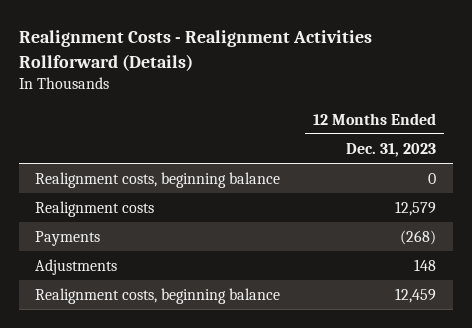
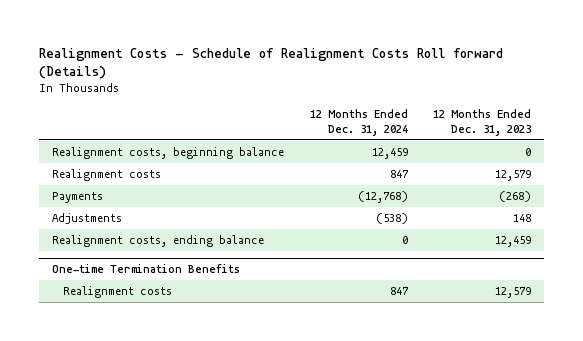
[19,30,373,71] Realignment Costs - Realignment Activities Rollforward (Details) -> [39,47,504,79] Realignment Costs - Schedule of Realignment Costs Roll forward (Details)
none -> [309,109,408,136] 12 Months Ended Dec. 31, 2024
[35,287,281,304] Realignment costs, beginning balance -> [52,235,265,248] Realignment costs, ending balance
none -> [52,264,241,274] One-time Termination Benefits
none -> [63,286,173,299] Realignment costs

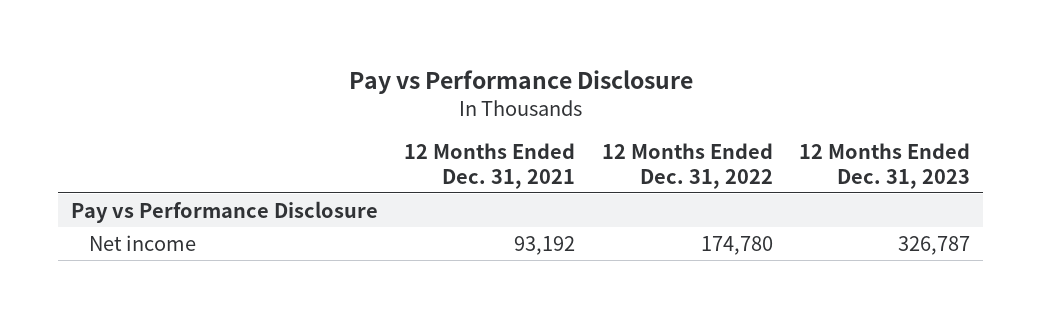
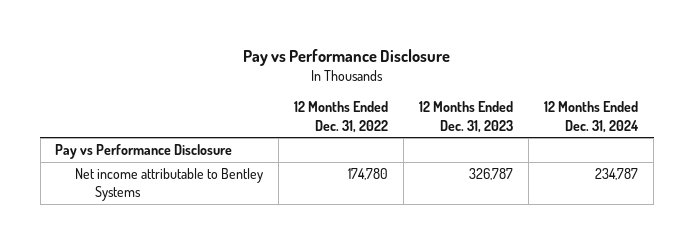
[404,143,576,189] 12 Months Ended Dec. 31, 2021 -> none
none -> [544,101,640,133] 12 Months Ended Dec. 31, 2024
[89,234,197,251] Net income -> [75,167,264,202] Net income attributable to Bentley Systems

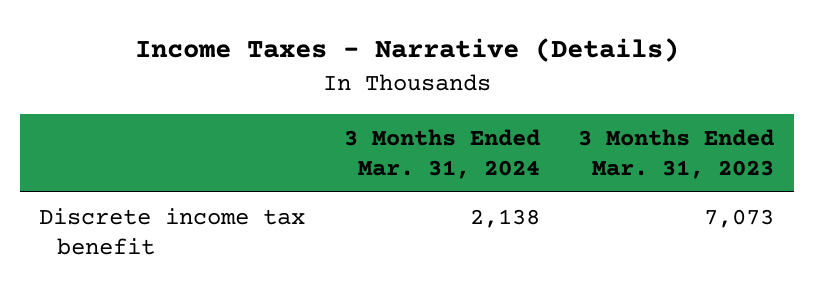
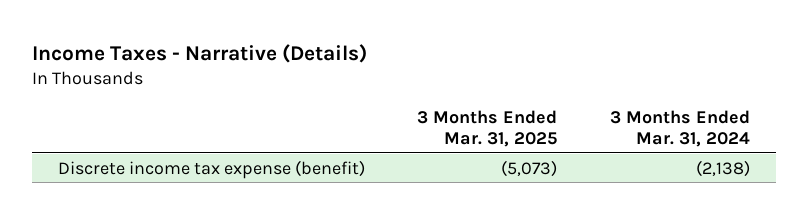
[578,128,775,179] 3 Months Ended Mar. 31, 2023 -> none
none -> [417,109,558,148] 3 Months Ended Mar. 31, 2025
[39,207,306,255] Discrete income tax benefit -> [57,159,365,179] Discrete income tax expense (benefit)
[469,208,540,228] 2,138 -> [695,159,750,177] (2,138)

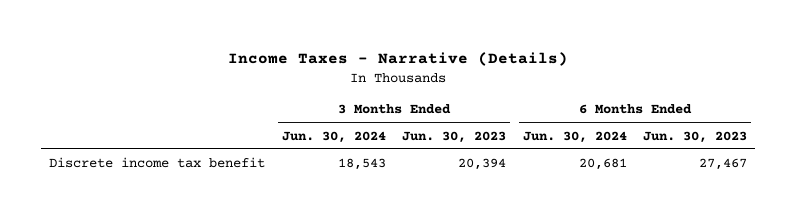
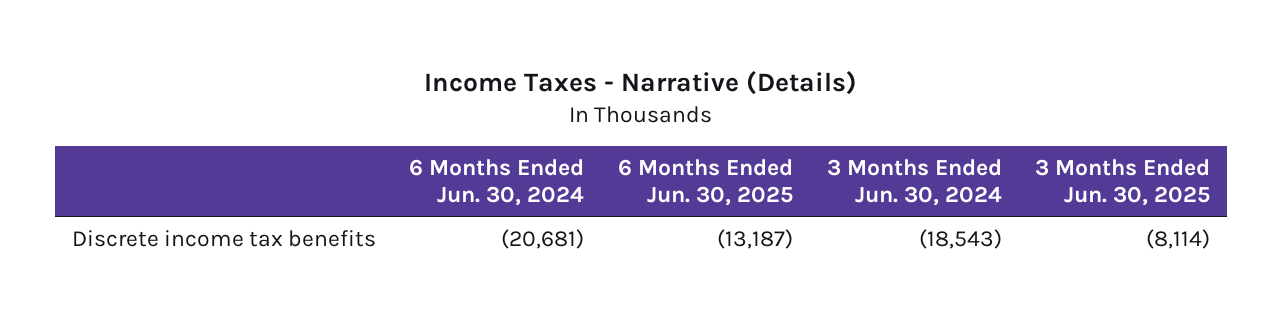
[402,130,507,143] Jun. 30, 2023 -> none
[643,130,748,143] Jun. 30, 2023 -> none
none -> [618,158,794,206] 6 Months Ended Jun. 30, 2025
none -> [1035,158,1211,206] 3 Months Ended Jun. 30, 2025
[49,157,266,169] Discrete income tax benefit -> [71,230,376,248] Discrete income tax benefits
[337,158,386,171] 18,543 -> [918,229,1002,250] (18,543)
[578,158,627,171] 20,681 -> [501,229,585,250] (20,681)

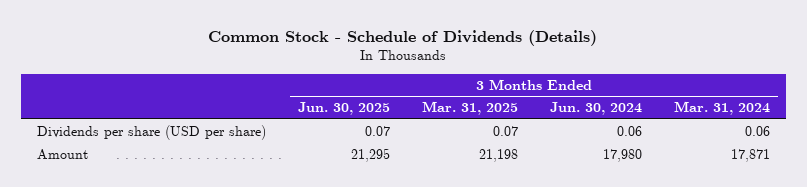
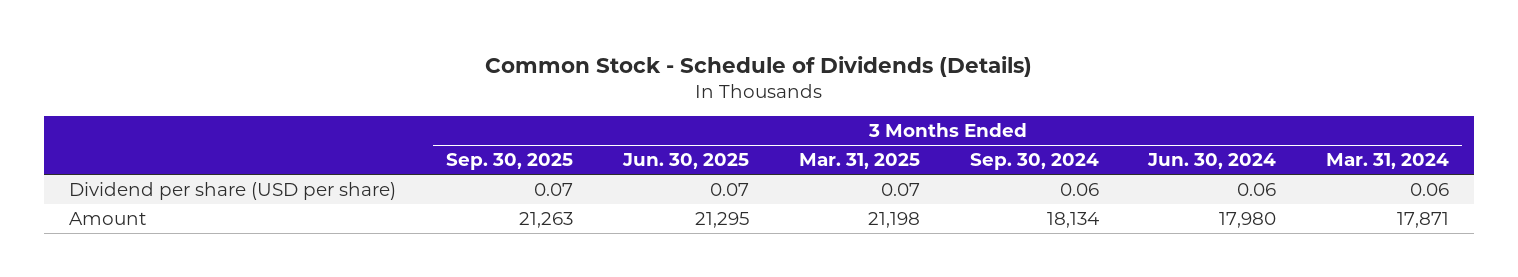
none -> [445,153,573,171] Sep. 30, 2025
none -> [969,153,1099,171] Sep. 30, 2024
[37,124,267,140] Dividends per share (USD per share) -> [68,181,396,200] Dividend per share (USD per share)

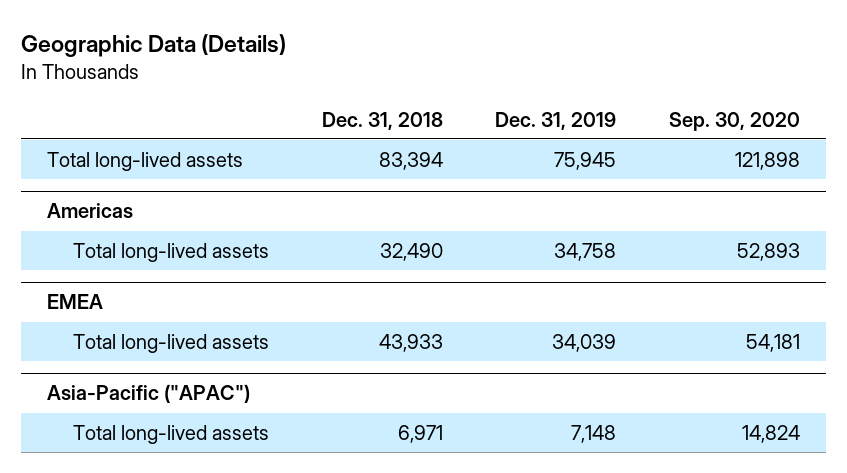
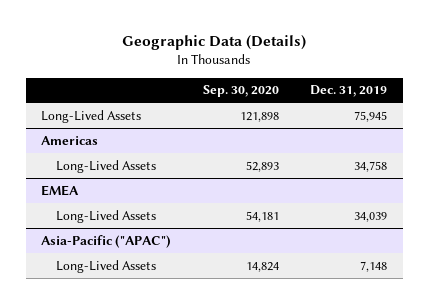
[321,111,443,130] Dec. 31, 2018 -> none
[46,152,243,172] Total long-lived assets -> [41,109,142,123] Long-Lived Assets
[73,243,270,263] Total long-lived assets -> [55,159,156,173] Long-Lived Assets
[73,334,270,354] Total long-lived assets -> [55,209,156,223] Long-Lived Assets
[73,425,270,445] Total long-lived assets -> [55,259,156,273] Long-Lived Assets

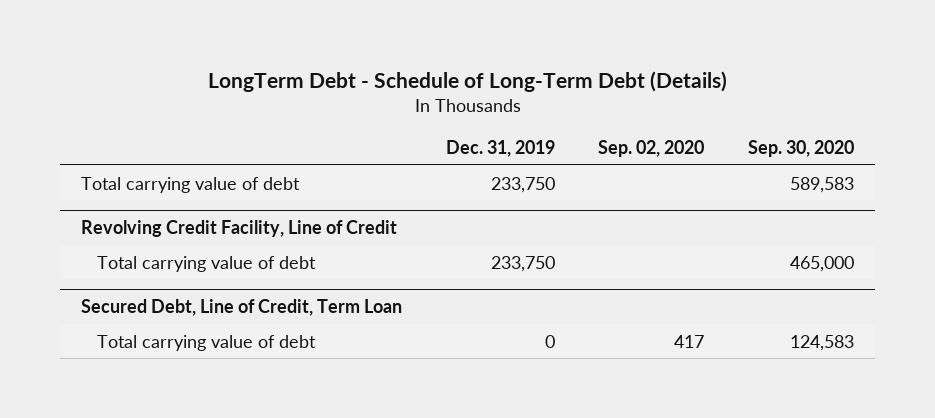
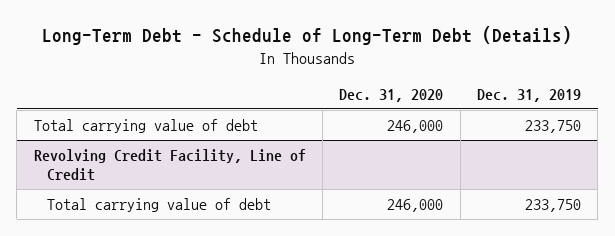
[207,70,727,92] LongTerm Debt - Schedule of Long-Term Debt (Details) -> [42,26,573,46] Long-Term Debt - Schedule of Long-Term Debt (Details)
[598,139,705,157] Sep. 02, 2020 -> none
[747,139,854,157] Sep. 30, 2020 -> none
none -> [339,88,444,102] Dec. 31, 2020
[81,299,403,317] Secured Debt, Line of Credit, Term Loan -> none
[96,334,316,351] Total carrying value of debt -> none

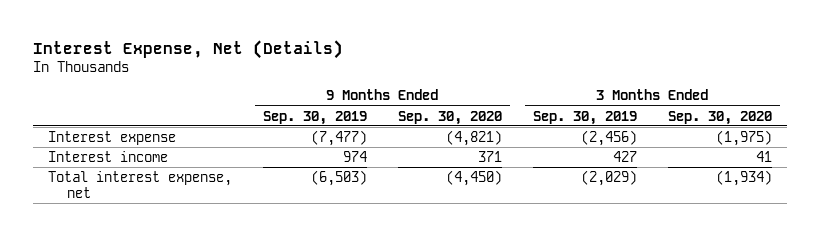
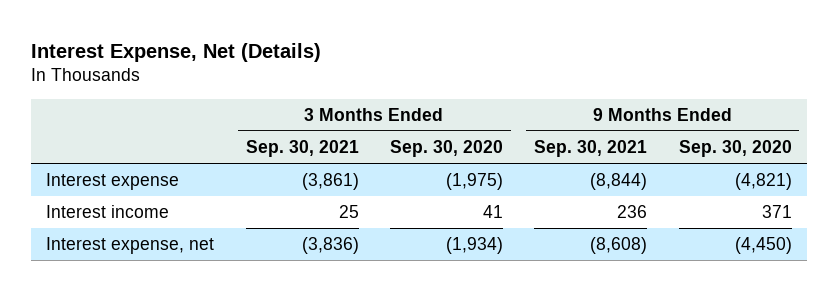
[262,110,367,125] Sep. 30, 2019 -> none
[532,110,637,125] Sep. 30, 2019 -> none
none -> [245,139,359,157] Sep. 30, 2021
none -> [534,139,648,157] Sep. 30, 2021
[48,170,233,198] Total interest expense, net -> [46,237,215,255] Interest expense, net

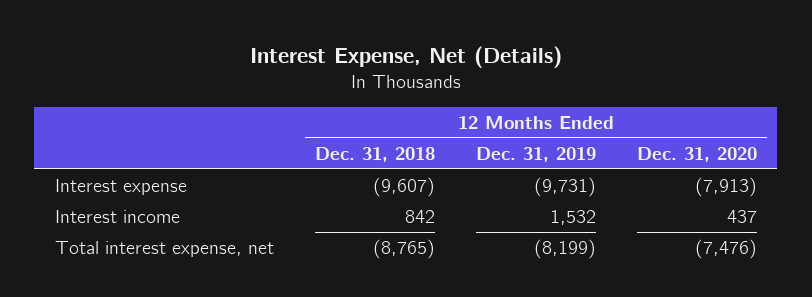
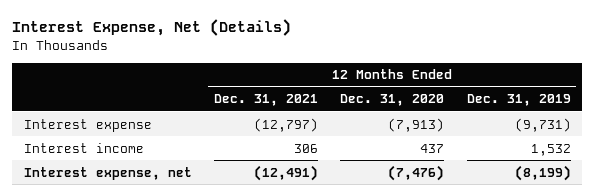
[314,146,435,162] Dec. 31, 2018 -> none
none -> [214,94,319,107] Dec. 31, 2021
[54,240,274,257] Total interest expense, net -> [23,166,192,180] Interest expense, net

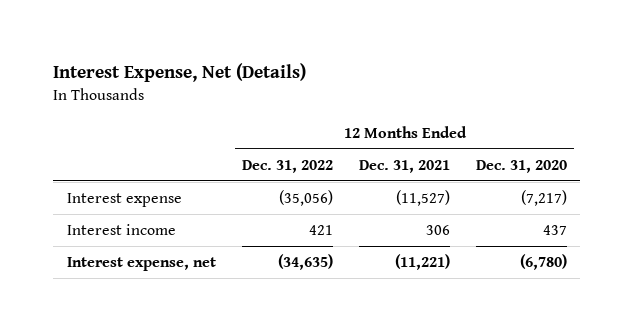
[466,94,571,107] Dec. 31, 2019 -> none
none -> [241,159,333,173] Dec. 31, 2022
[254,117,319,132] (12,797) -> [396,190,451,207] (11,527)
[388,117,445,132] (7,913) -> [521,190,568,207] (7,217)
[254,164,319,181] (12,491) -> [395,254,451,271] (11,221)
[388,164,445,181] (7,476) -> [520,254,568,271] (6,780)

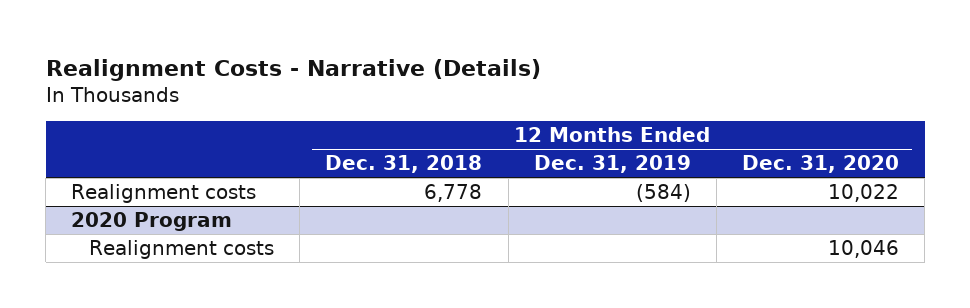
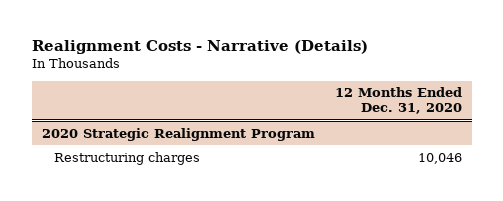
[325,155,483,174] Dec. 31, 2018 -> none
[533,155,691,174] Dec. 31, 2019 -> none
[71,184,257,204] Realignment costs -> none
[71,212,233,232] 2020 Program -> [41,127,315,141] 2020 Strategic Realignment Program
[88,240,274,260] Realignment costs -> [54,151,201,165] Restructuring charges

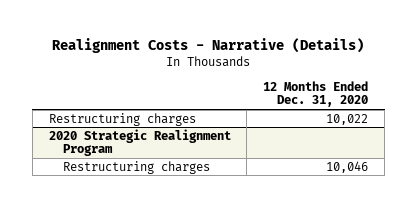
none -> [48,112,196,126] Restructuring charges

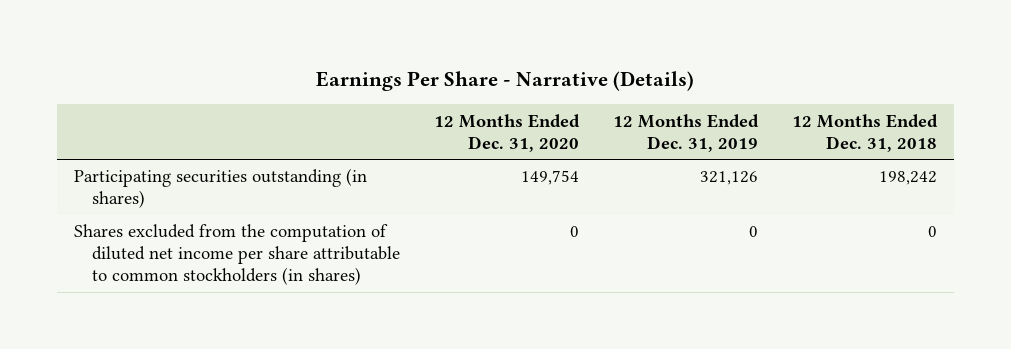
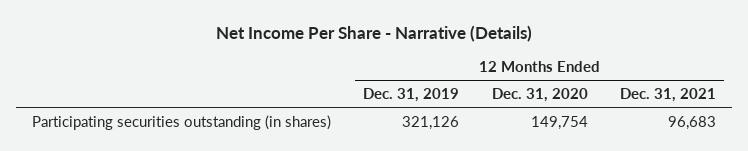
[316,70,695,91] Earnings Per Share - Narrative (Details) -> [216,24,533,42] Net Income Per Share - Narrative (Details)
[791,113,938,152] 12 Months Ended Dec. 31, 2018 -> none
none -> [619,87,716,102] Dec. 31, 2021
[74,224,400,286] Shares excluded from the computation of diluted net income per share attributable to common stockholders (in shares) -> none

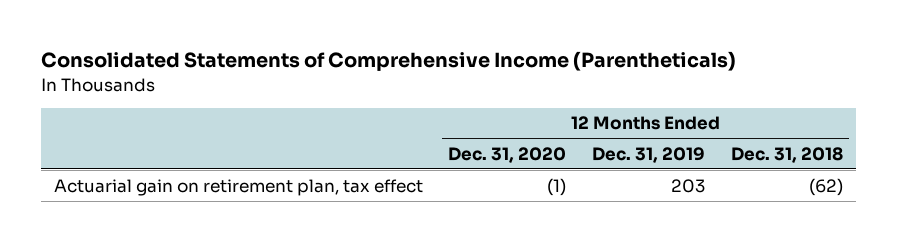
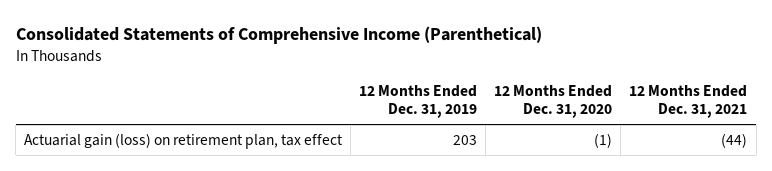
[40,51,736,72] Consolidated Statements of Comprehensive Income (Parentheticals) -> [15,25,542,44] Consolidated Statements of Comprehensive Income (Parenthetical)
[730,146,843,163] Dec. 31, 2018 -> none
none -> [629,85,748,119] 12 Months Ended Dec. 31, 2021
[53,178,423,196] Actuarial gain on retirement plan, tax effect -> [24,132,344,149] Actuarial gain (loss) on retirement plan, tax effect

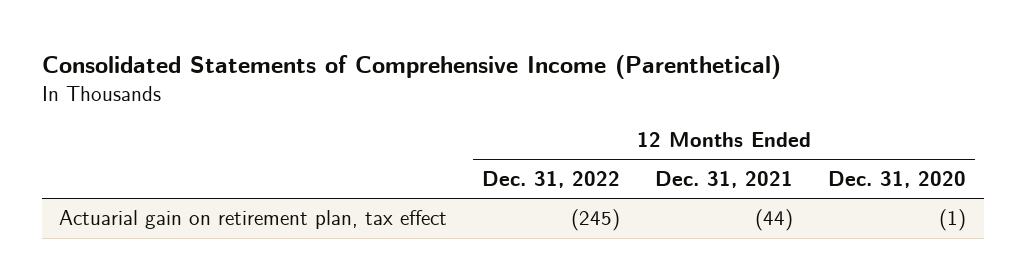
[359,85,478,119] 12 Months Ended Dec. 31, 2019 -> none
none -> [482,171,621,189] Dec. 31, 2022
[24,132,344,149] Actuarial gain (loss) on retirement plan, tax effect -> [59,210,448,230] Actuarial gain on retirement plan, tax effect

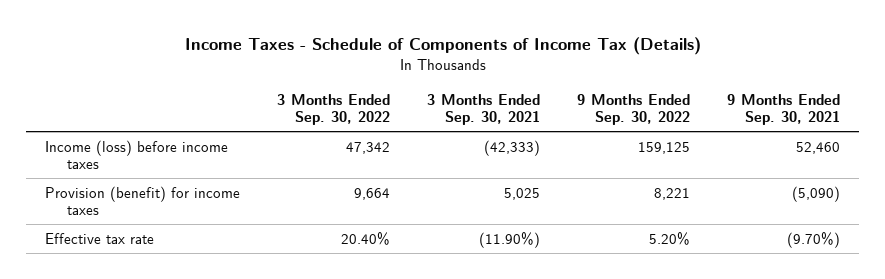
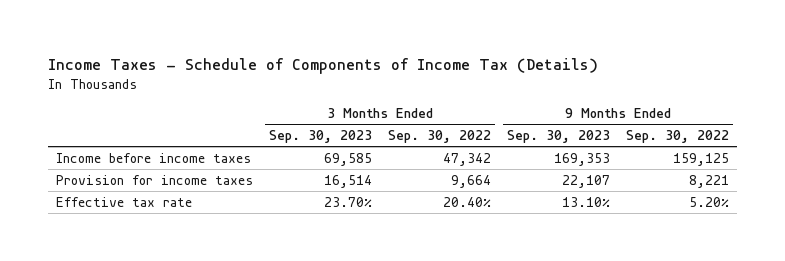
[427,93,541,125] 3 Months Ended Sep. 30, 2021 -> none
[727,93,841,125] 9 Months Ended Sep. 30, 2021 -> none
none -> [268,130,372,144] Sep. 30, 2023
none -> [507,130,611,144] Sep. 30, 2023
[44,139,228,170] Income (loss) before income taxes -> [55,152,251,163] Income before income taxes
[44,185,240,216] Provision (benefit) for income taxes -> [55,174,253,185] Provision for income taxes

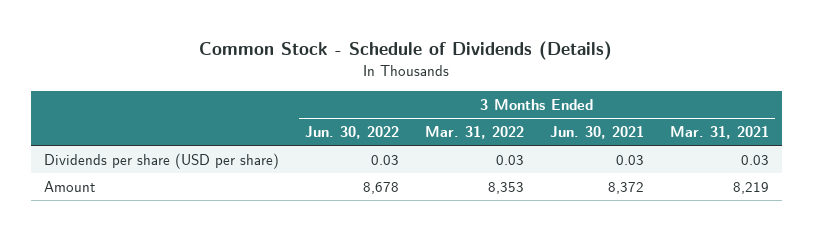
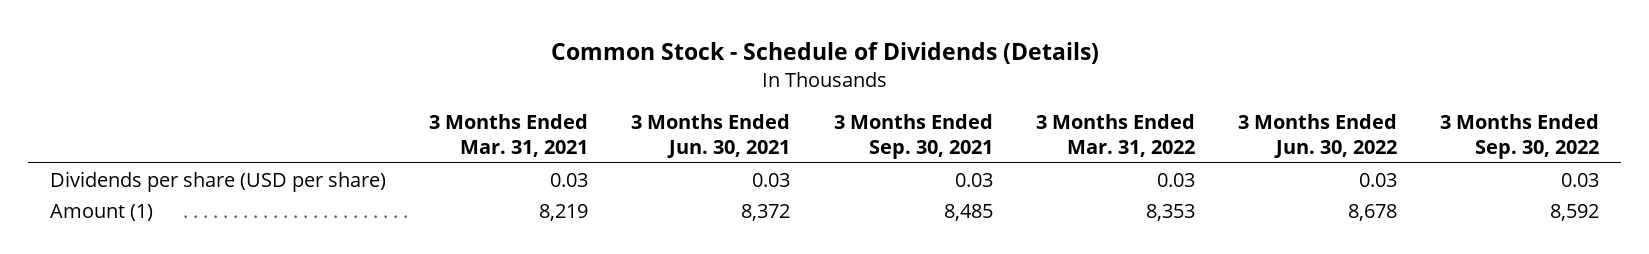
none -> [833,114,993,160] 3 Months Ended Sep. 30, 2021
none -> [1440,114,1600,160] 3 Months Ended Sep. 30, 2022
[44,180,96,192] Amount -> [50,203,154,221] Amount (1)

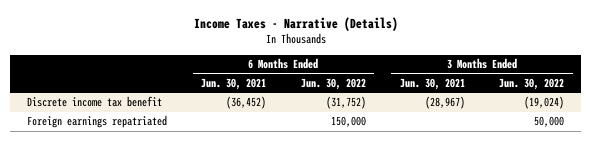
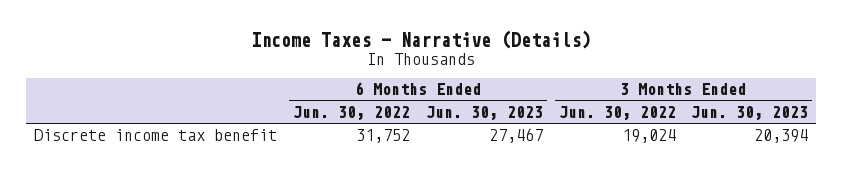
[201,77,267,90] Jun. 30, 2021 -> none
[399,77,465,90] Jun. 30, 2021 -> none
none -> [425,106,543,121] Jun. 30, 2023
none -> [691,106,809,121] Jun. 30, 2023
[26,115,167,129] Foreign earnings repatriated -> none
[325,96,366,110] (31,752) -> [355,129,410,144] 31,752
[524,96,565,110] (19,024) -> [621,129,676,144] 19,024

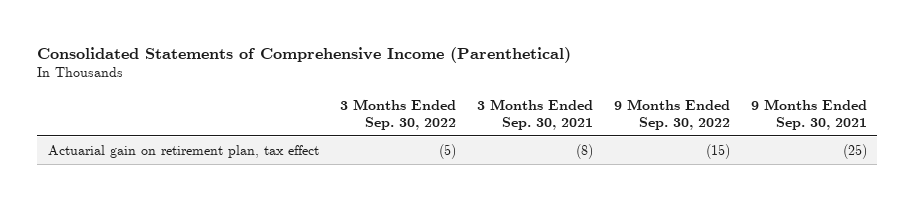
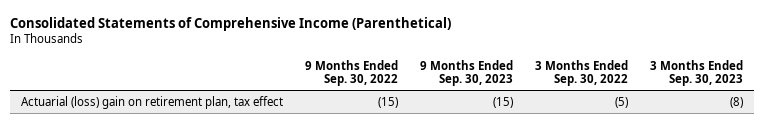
[476,98,593,130] 3 Months Ended Sep. 30, 2021 -> none
[750,98,867,130] 9 Months Ended Sep. 30, 2021 -> none
none -> [420,59,514,87] 9 Months Ended Sep. 30, 2023
none -> [650,59,744,87] 3 Months Ended Sep. 30, 2023
[47,145,319,159] Actuarial gain on retirement plan, tax effect -> [21,96,284,110] Actuarial (loss) gain on retirement plan, tax effect

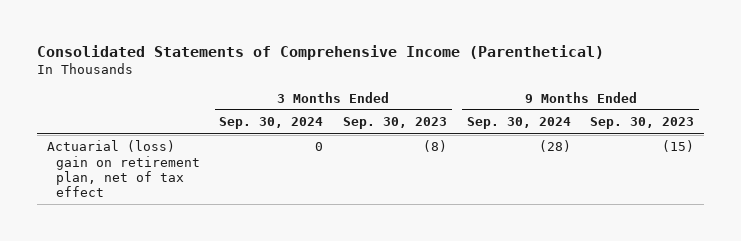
[305,59,399,87] 9 Months Ended Sep. 30, 2022 -> none
[535,59,629,87] 3 Months Ended Sep. 30, 2022 -> none
none -> [219,117,324,130] Sep. 30, 2024
none -> [466,117,571,130] Sep. 30, 2024
[21,96,284,110] Actuarial (loss) gain on retirement plan, tax effect -> [46,140,200,197] Actuarial (loss) gain on retirement plan, net of tax effect

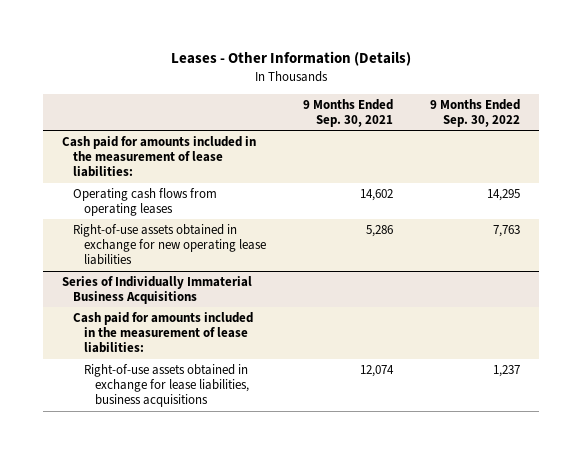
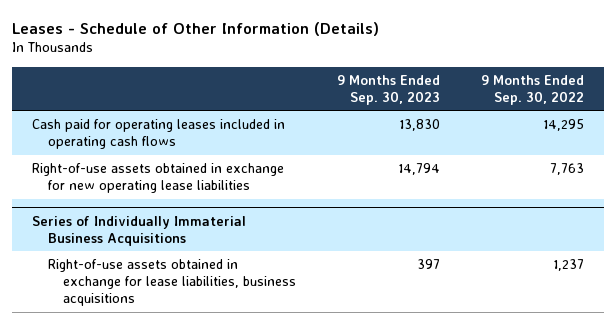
[170,51,411,67] Leases - Other Information (Details) -> [11,21,379,36] Leases - Schedule of Other Information (Details)
[302,98,393,127] 9 Months Ended Sep. 30, 2021 -> none
none -> [336,74,440,105] 9 Months Ended Sep. 30, 2023
[61,135,256,178] Cash paid for amounts included in the measurement of lease liabilities: -> none
[72,187,217,217] Operating cash flows from operating leases -> [32,119,286,150] Cash paid for operating leases included in operating cash flows
[72,311,253,354] Cash paid for amounts included in the measurement of lease liabilities: -> none

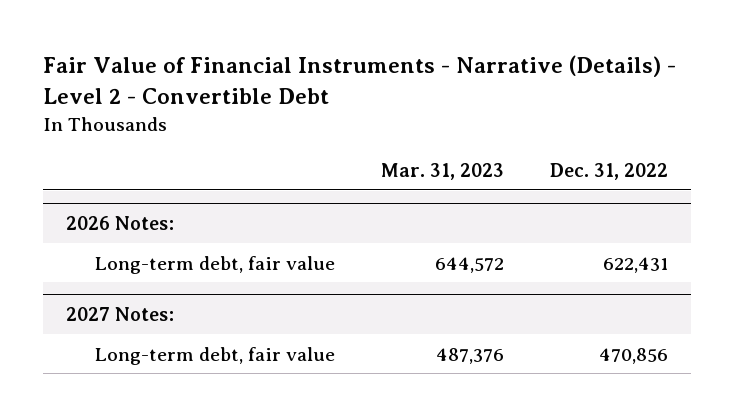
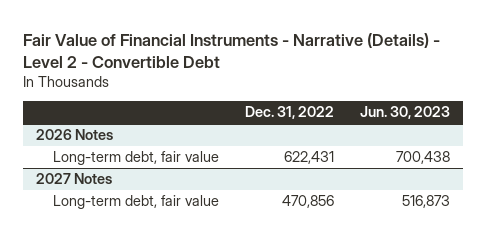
[381,162,505,180] Mar. 31, 2023 -> none
none -> [360,106,451,120] Jun. 30, 2023
[65,216,174,231] 2026 Notes: -> [36,129,114,141] 2026 Notes
[65,307,174,322] 2027 Notes: -> [36,173,113,185] 2027 Notes

